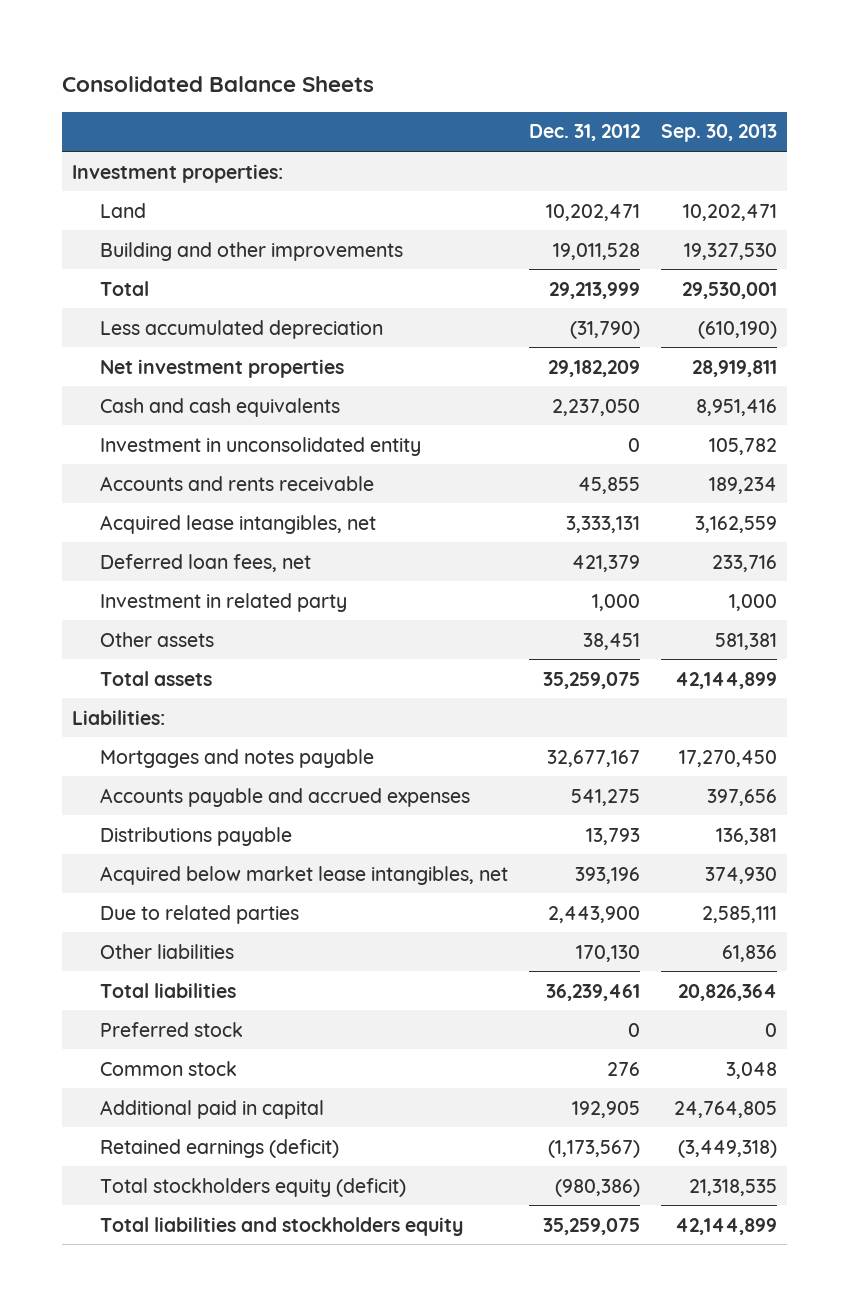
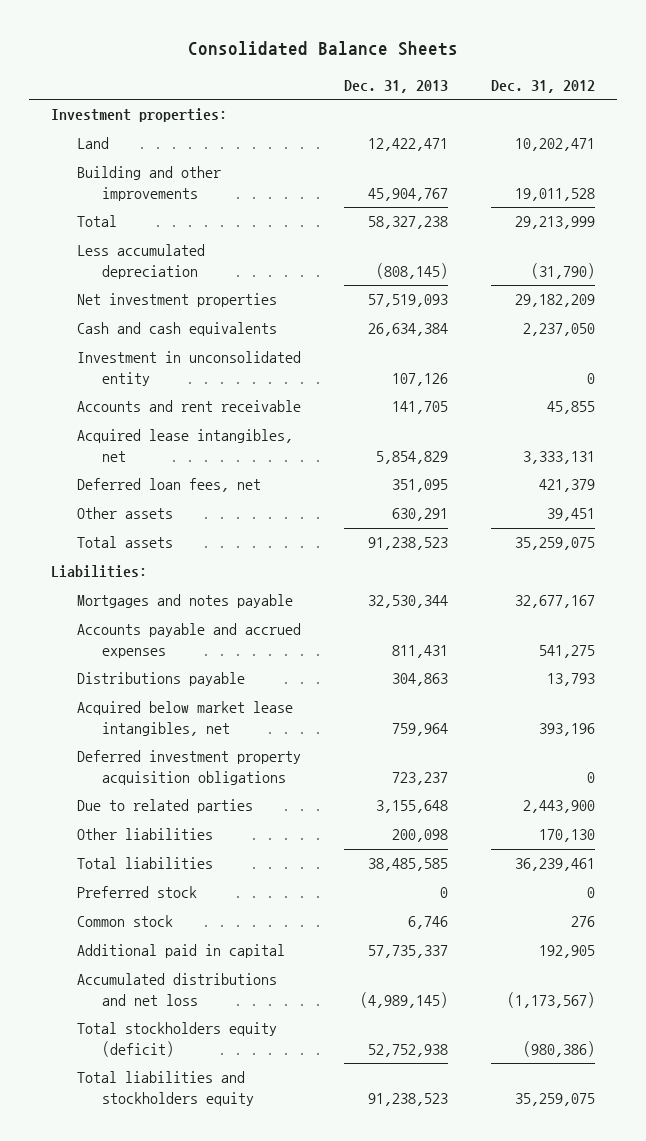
[660,124,777,143] Sep. 30, 2013 -> none
none -> [343,80,448,94] Dec. 31, 2013
[100,475,375,491] Accounts and rents receivable -> [76,400,301,413] Accounts and rent receivable
[100,592,348,612] Investment in related party -> none
[582,632,640,650] 38,451 -> [547,508,596,522] 39,451
none -> [76,750,301,785] Deferred investment property acquisition obligations
[100,1138,340,1158] Retained earnings (deficit) -> [76,973,277,1006] Accumulated distributions and net loss

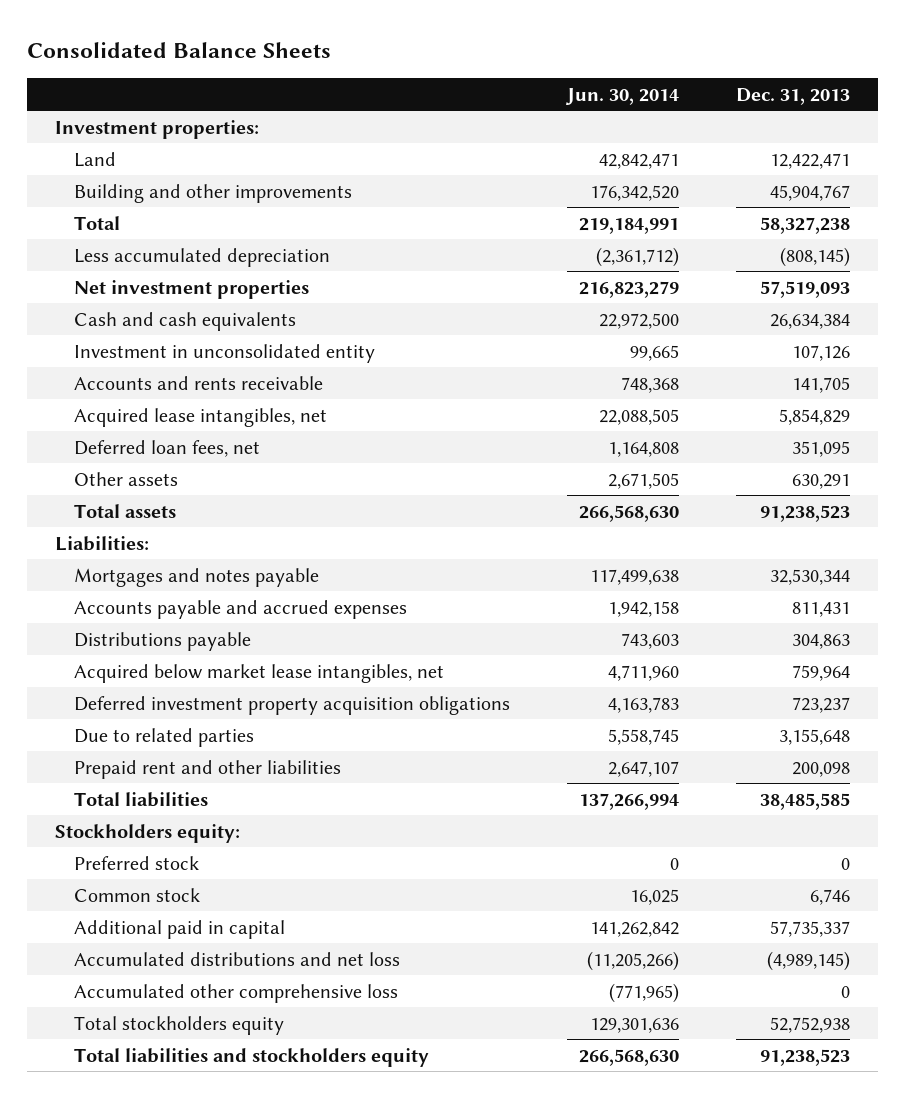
[491,80,596,94] Dec. 31, 2012 -> none
none -> [565,87,680,105] Jun. 30, 2014
[76,400,301,413] Accounts and rent receivable -> [74,375,324,390] Accounts and rents receivable
[76,828,213,841] Other liabilities -> [74,759,342,779] Prepaid rent and other liabilities
none -> [55,823,241,843] Stockholders equity:
none -> [74,983,399,1003] Accumulated other comprehensive loss
[76,1022,277,1057] Total stockholders equity (deficit) -> [74,1015,285,1035] Total stockholders equity

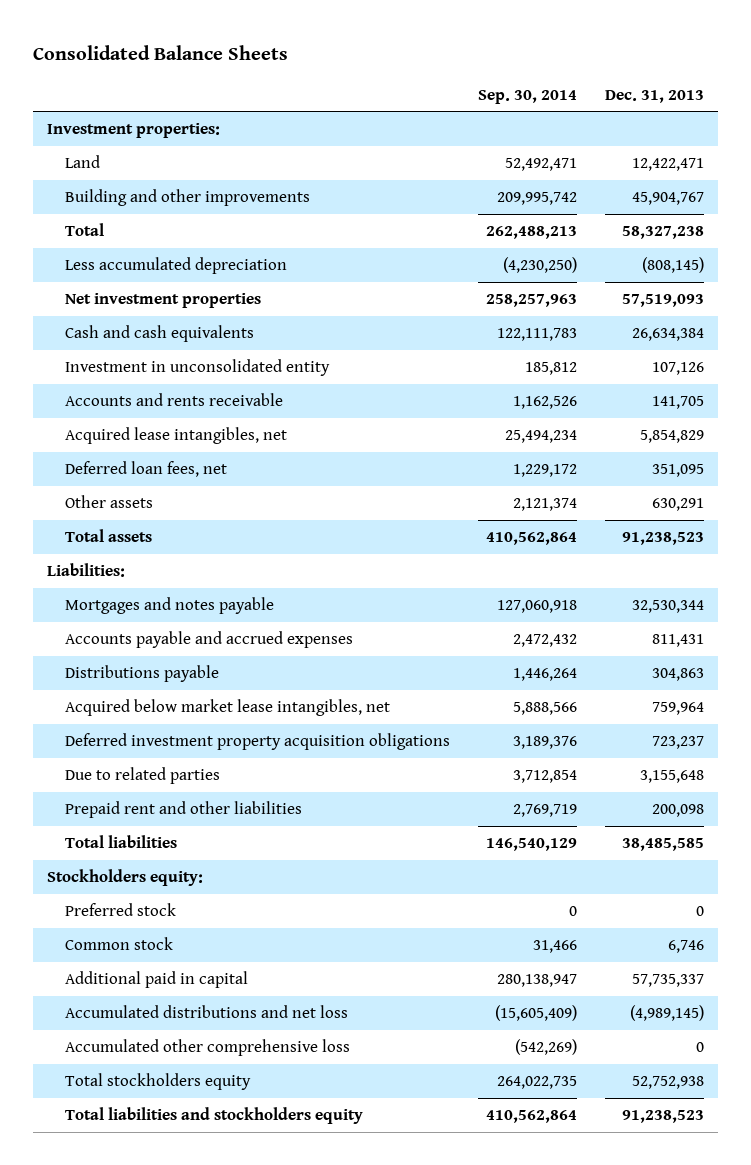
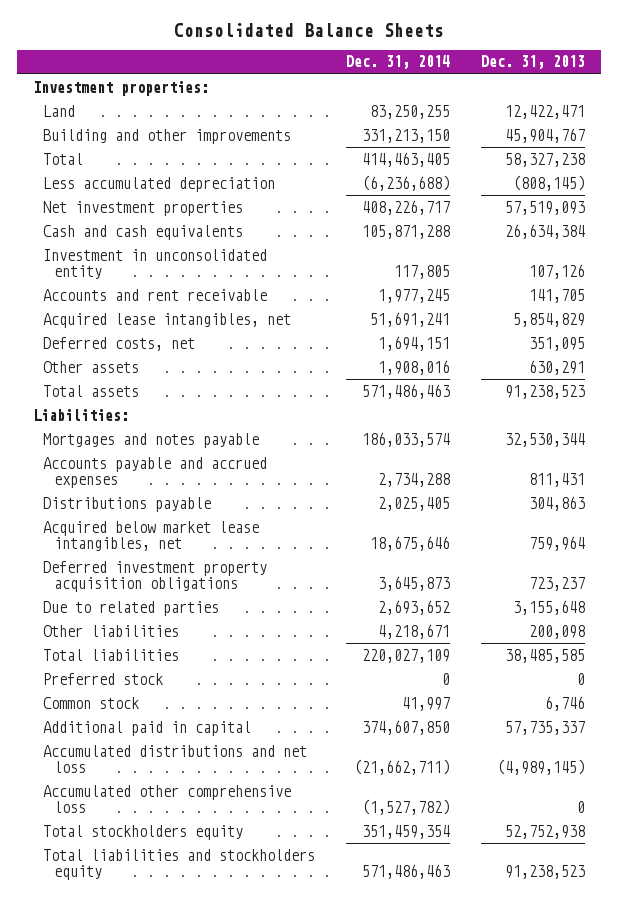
[477,89,577,104] Sep. 30, 2014 -> none
none -> [346,55,451,70] Dec. 31, 2014
[64,393,283,407] Accounts and rents receivable -> [43,288,268,301] Accounts and rent receivable
[64,461,227,478] Deferred loan fees, net -> [43,336,196,351] Deferred costs, net
[64,801,302,819] Prepaid rent and other liabilities -> [43,624,180,637] Other liabilities
[47,869,204,887] Stockholders equity: -> none

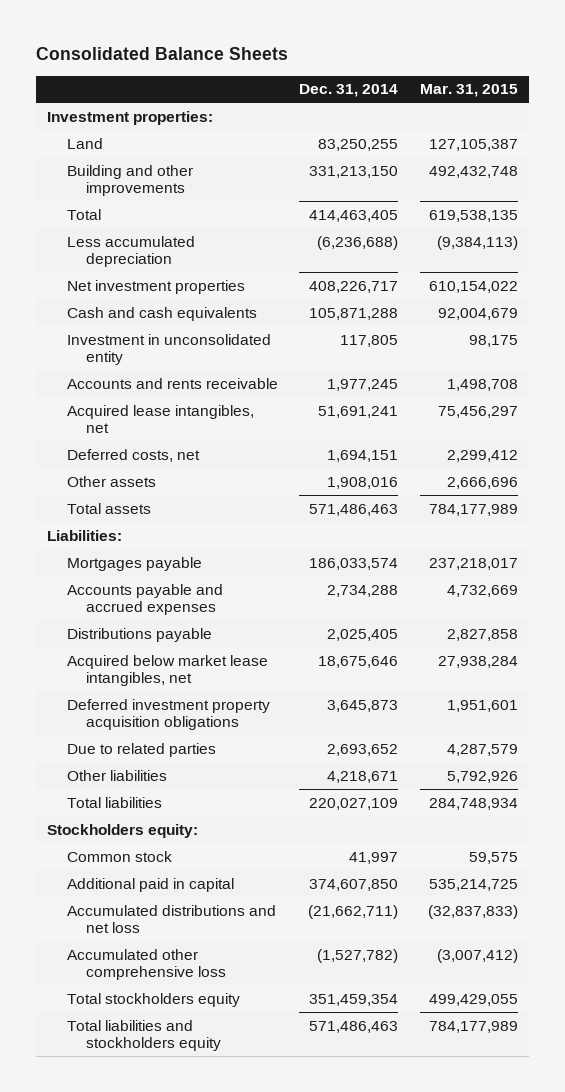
[481,55,586,70] Dec. 31, 2013 -> none
none -> [419,84,518,98] Mar. 31, 2015
[43,288,268,301] Accounts and rent receivable -> [66,377,278,389] Accounts and rents receivable
[43,432,260,448] Mortgages and notes payable -> [66,556,202,571] Mortgages payable
[43,672,164,685] Preferred stock -> none
none -> [47,823,199,838] Stockholders equity:

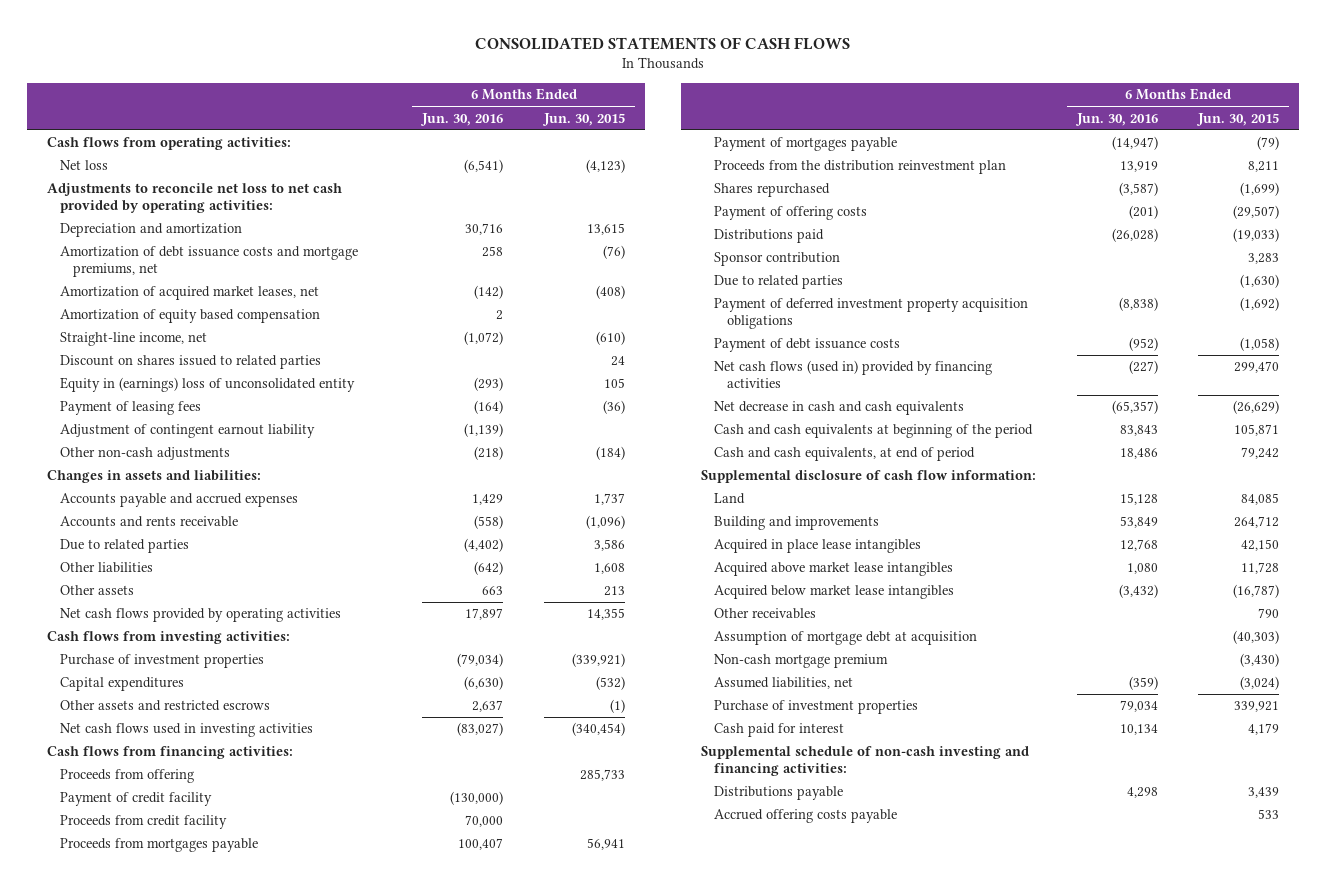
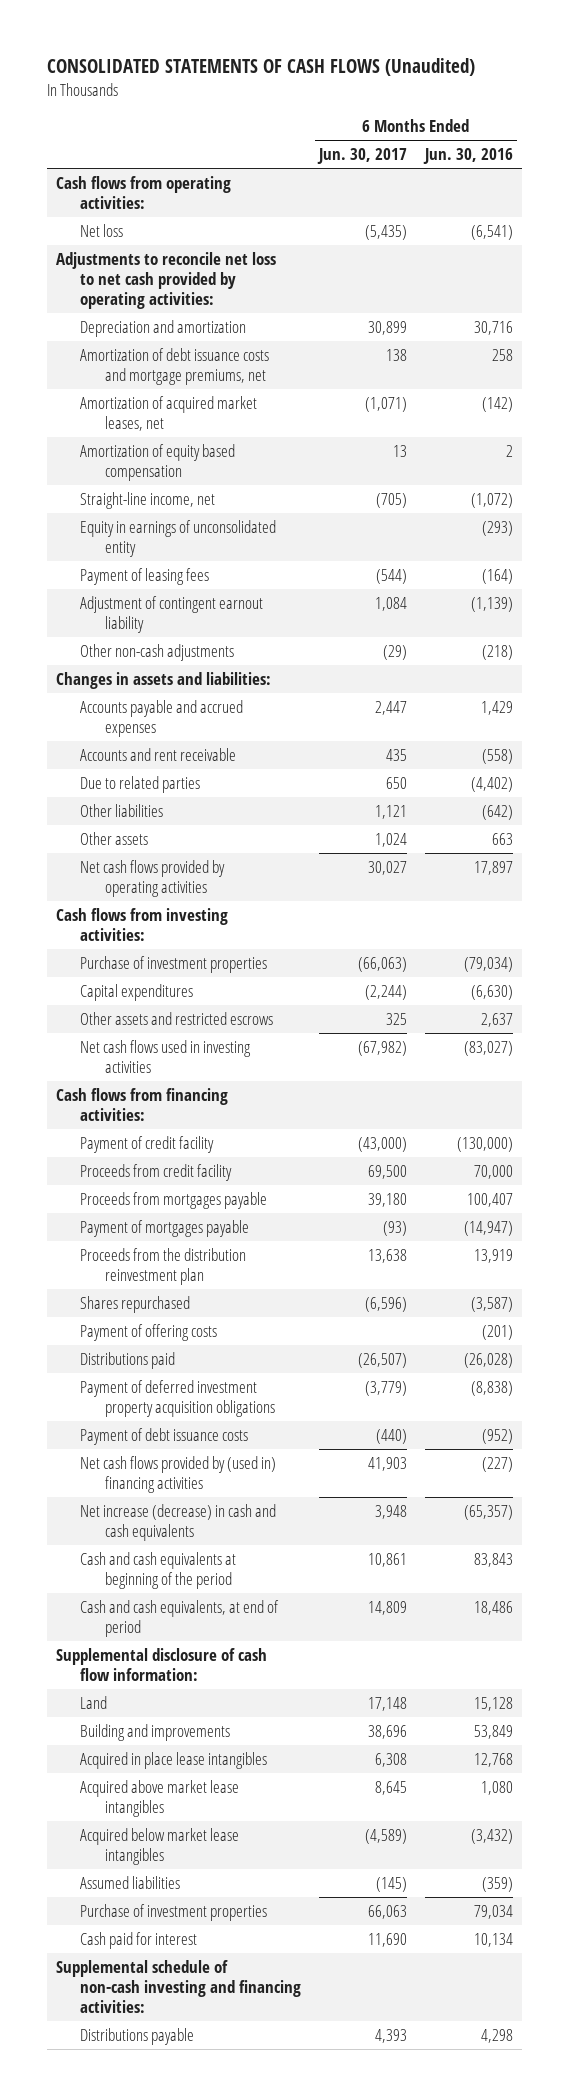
[475,37,851,51] CONSOLIDATED STATEMENTS OF CASH FLOWS -> [47,58,476,77] CONSOLIDATED STATEMENTS OF CASH FLOWS (Unaudited)
[541,112,625,126] Jun. 30, 2015 -> none
none -> [317,148,408,165] Jun. 30, 2017
[60,355,322,370] Discount on shares issued to related parties -> none
[60,377,356,393] Equity in (earnings) loss of unconsolidated entity -> [80,519,277,558] Equity in earnings of unconsolidated entity
[60,516,239,528] Accounts and rents receivable -> [80,747,237,761] Accounts and rent receivable
[60,769,195,784] Proceeds from offering -> none
[714,252,841,267] Sponsor contribution -> none
[714,275,844,290] Due to related parties -> none
[714,360,993,389] Net cash flows (used in) provided by financing activities -> [80,1455,277,1494] Net cash flows provided by (used in) financing activities
[714,401,965,416] Net decrease in cash and cash equivalents -> [80,1503,277,1542] Net increase (decrease) in cash and cash equivalents
[714,608,817,620] Other receivables -> none
[714,631,978,646] Assumption of mortgage debt at acquisition -> none
[714,654,889,669] Non-cash mortgage premium -> none
[714,677,854,690] Assumed liabilities, net -> [80,1875,181,1889] Assumed liabilities
[714,809,898,824] Accrued offering costs payable -> none

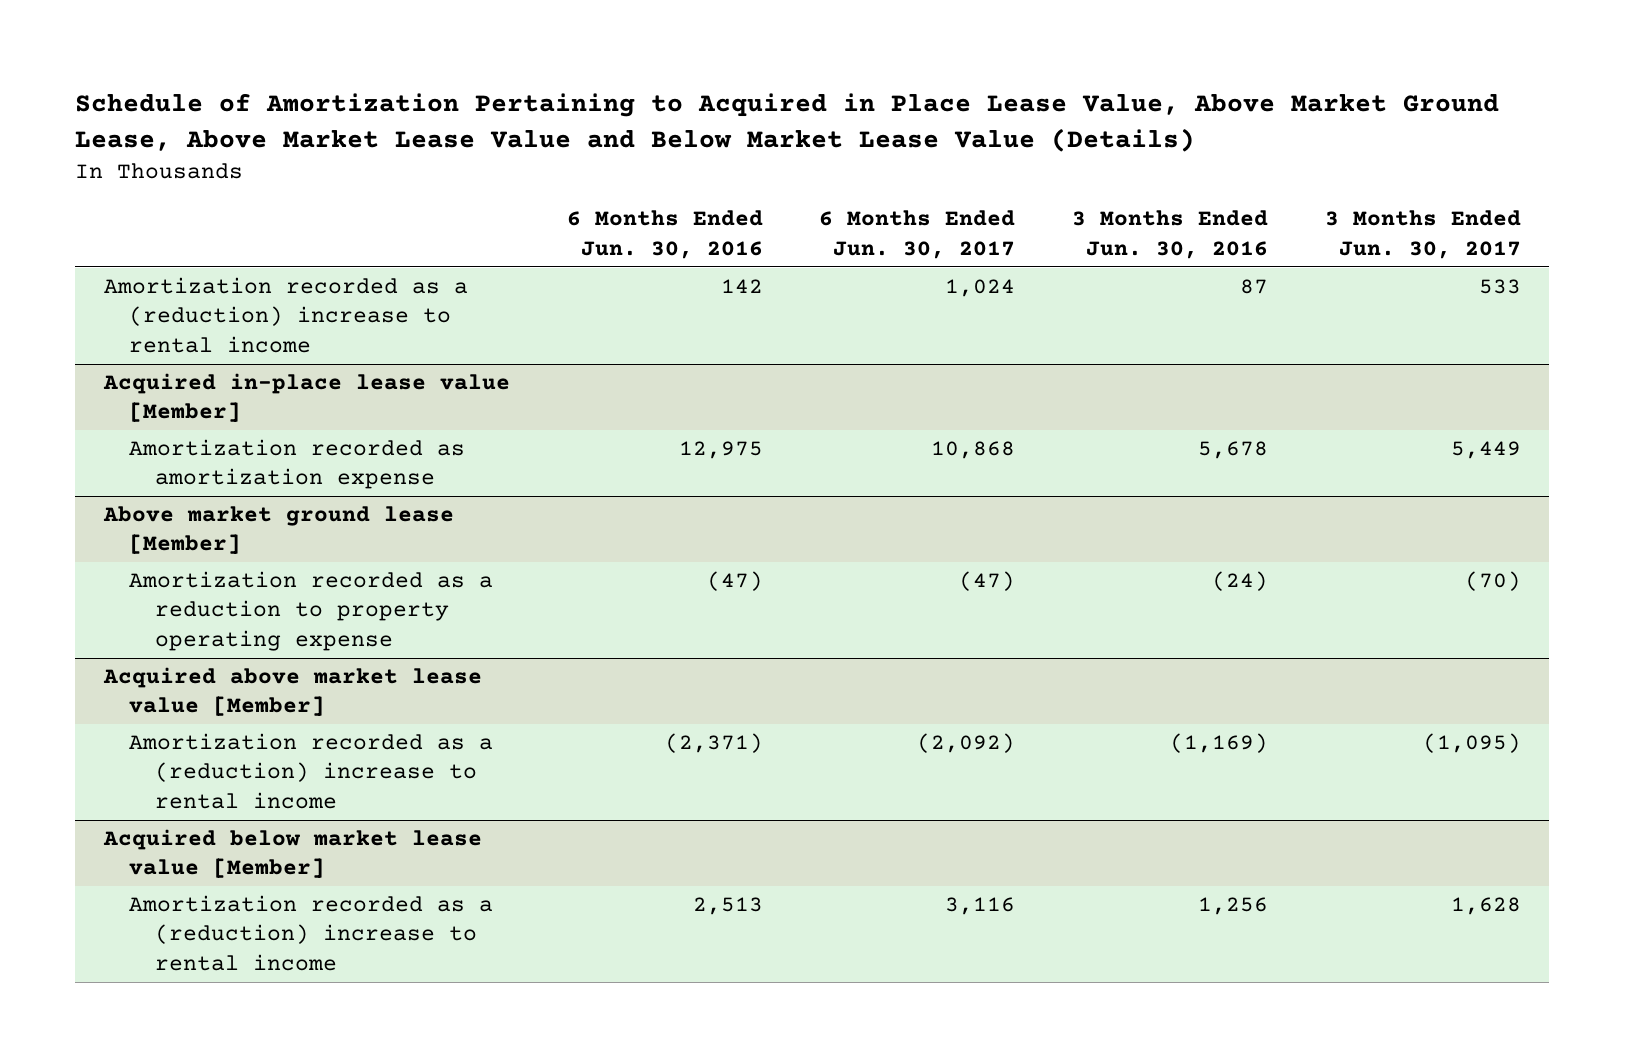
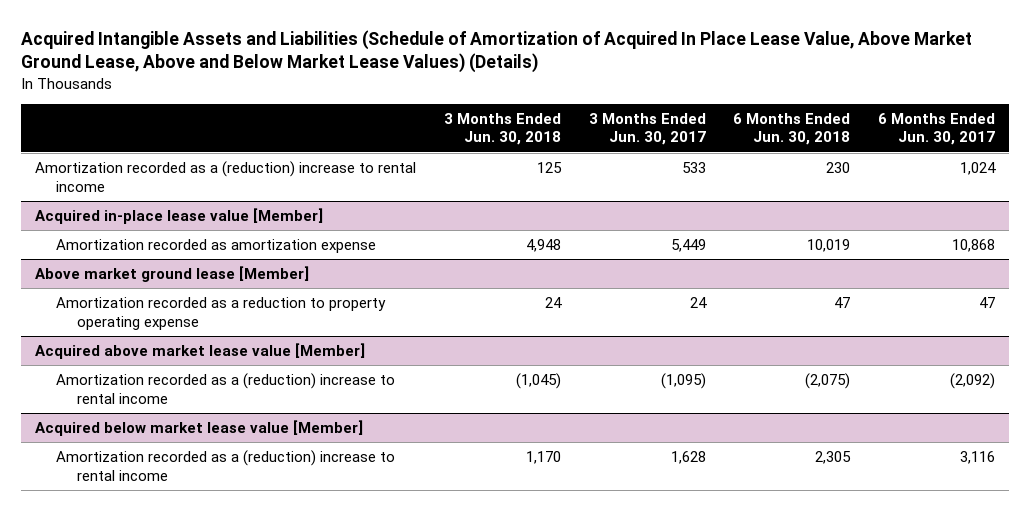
[75,93,1500,152] Schedule of Amortization Pertaining to Acquired in Place Lease Value, Above Market Ground Lease, Above Market Lease Value and Below Market Lease Value (Details) -> [21,29,973,74] Acquired Intangible Assets and Liabilities (Schedule of Amortization of Acquired In Place Lease Value, Above Market Ground Lease, Above and Below Market Lease Values) (Details)
[566,210,763,260] 6 Months Ended Jun. 30, 2016 -> none
[1072,210,1269,260] 3 Months Ended Jun. 30, 2016 -> none
none -> [443,112,561,146] 3 Months Ended Jun. 30, 2018
none -> [733,112,851,146] 6 Months Ended Jun. 30, 2018
[959,570,1016,591] (47) -> [978,296,995,308] 47
[1464,570,1521,591] (70) -> [689,296,707,308] 24

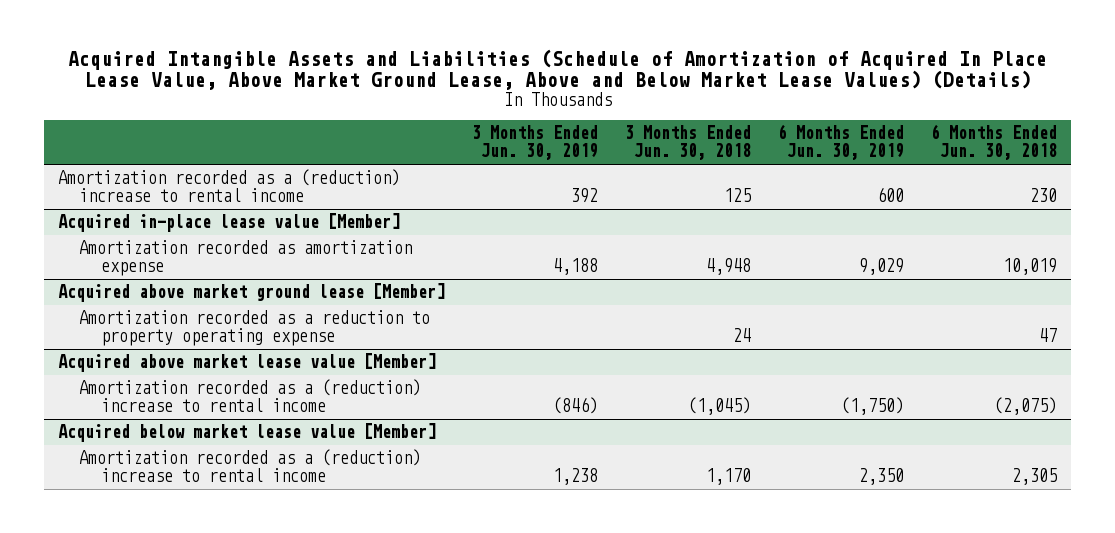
[588,112,706,146] 3 Months Ended Jun. 30, 2017 -> none
[877,112,995,146] 6 Months Ended Jun. 30, 2017 -> none
none -> [471,125,598,161] 3 Months Ended Jun. 30, 2019
none -> [778,124,905,161] 6 Months Ended Jun. 30, 2019
[35,265,310,282] Above market ground lease [Member] -> [57,283,445,303] Acquired above market ground lease [Member]

